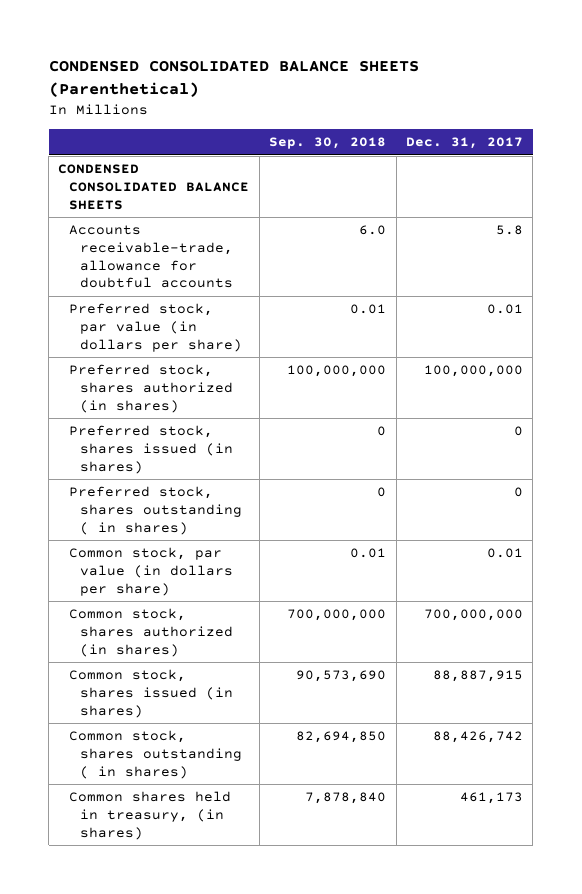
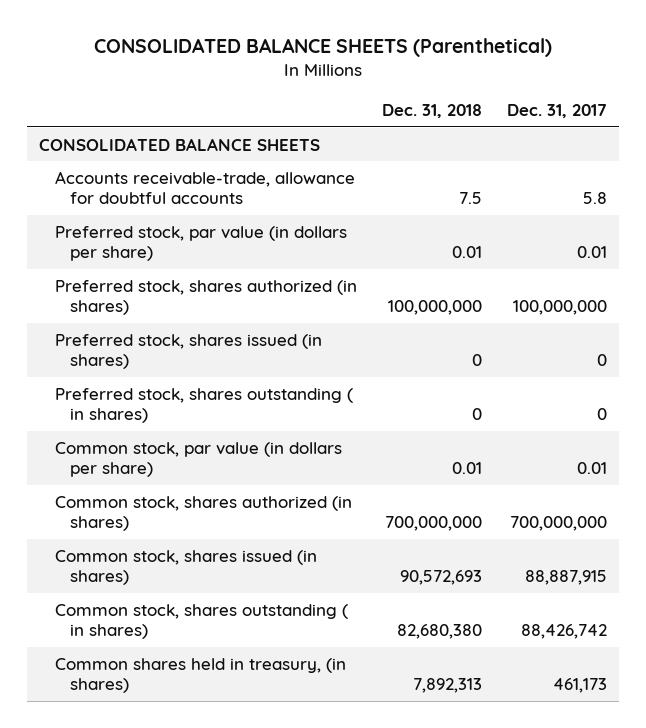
[48,60,419,98] CONDENSED CONSOLIDATED BALANCE SHEETS (Parenthetical) -> [94,38,553,58] CONSOLIDATED BALANCE SHEETS (Parenthetical)
[269,136,387,149] Sep. 30, 2018 -> none
none -> [381,104,482,119] Dec. 31, 2018
[58,164,250,210] CONDENSED CONSOLIDATED BALANCE SHEETS -> [39,137,321,151] CONSOLIDATED BALANCE SHEETS

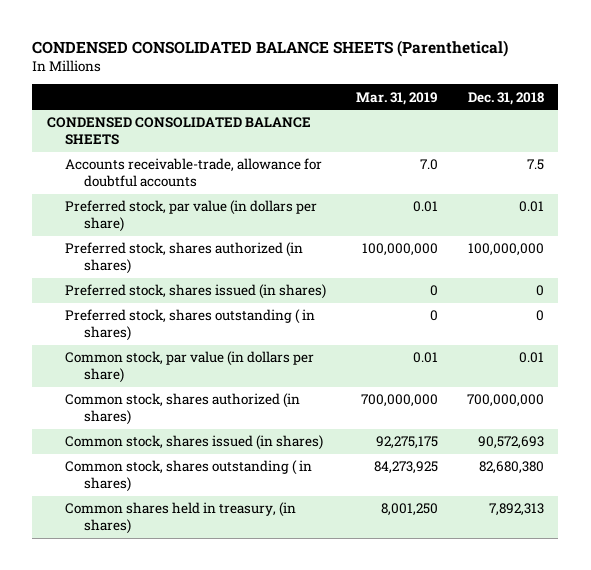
[94,38,553,58] CONSOLIDATED BALANCE SHEETS (Parenthetical) -> [32,40,509,58] CONDENSED CONSOLIDATED BALANCE SHEETS (Parenthetical)
[506,104,607,119] Dec. 31, 2017 -> none
none -> [355,91,438,105] Mar. 31, 2019
[39,137,321,151] CONSOLIDATED BALANCE SHEETS -> [47,117,312,146] CONDENSED CONSOLIDATED BALANCE SHEETS

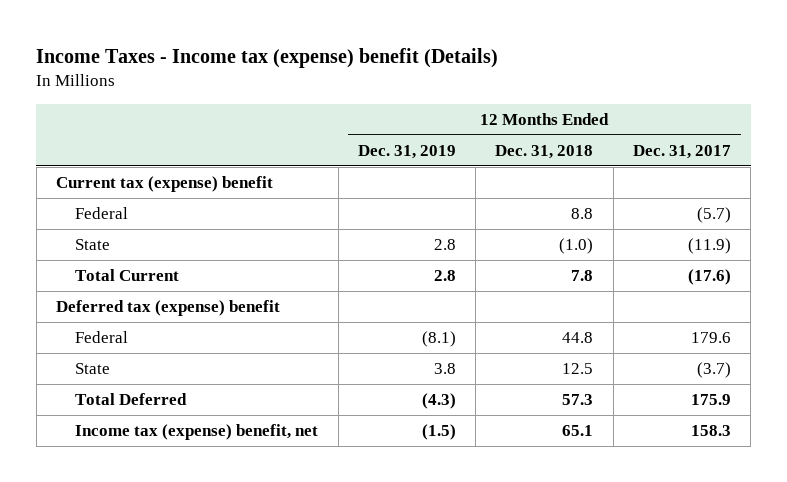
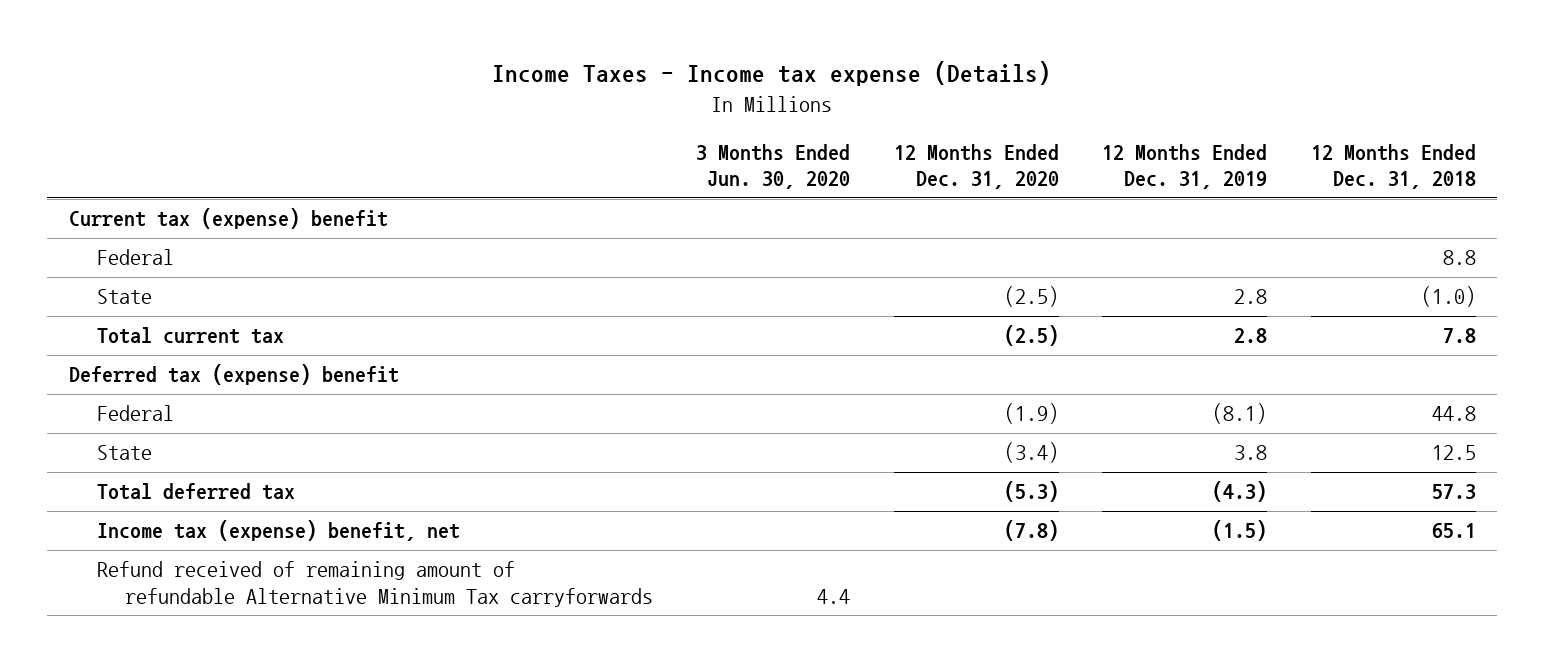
[36,48,499,69] Income Taxes - Income tax (expense) benefit (Details) -> [492,61,1052,87] Income Taxes - Income tax expense (Details)
[632,144,731,159] Dec. 31, 2017 -> none
none -> [696,143,851,190] 3 Months Ended Jun. 30, 2020
none -> [893,143,1059,190] 12 Months Ended Dec. 31, 2020
[75,269,180,282] Total Current -> [96,327,284,345] Total current tax
[75,393,188,406] Total Deferred -> [96,483,295,501] Total deferred tax
none -> [96,561,653,607] Refund received of remaining amount of refundable Alternative Minimum Tax carryforwards

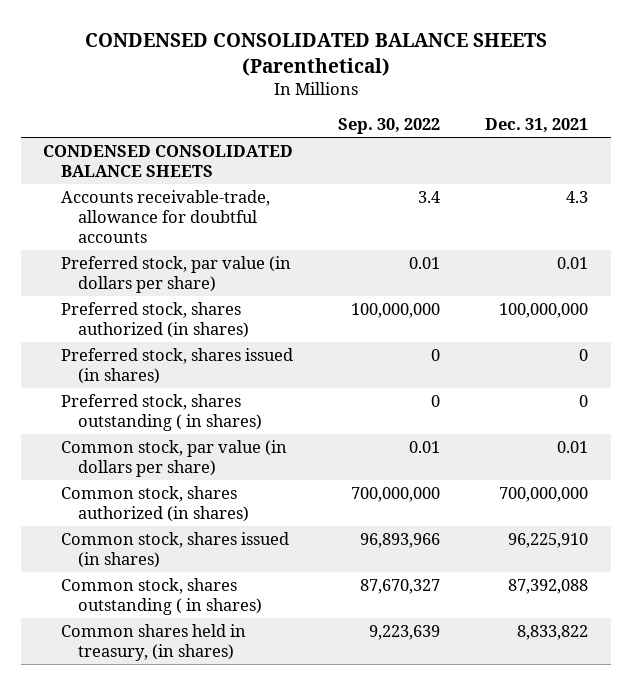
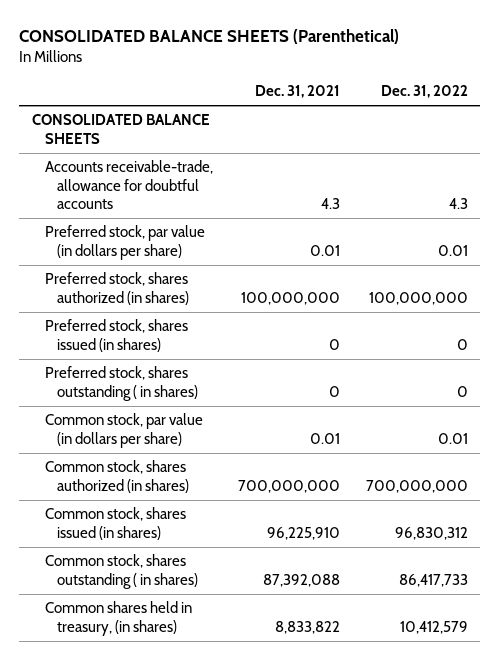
[84,32,547,76] CONDENSED CONSOLIDATED BALANCE SHEETS (Parenthetical) -> [19,29,400,45] CONSOLIDATED BALANCE SHEETS (Parenthetical)
[338,118,441,135] Sep. 30, 2022 -> none
none -> [380,85,468,99] Dec. 31, 2022
[43,144,294,177] CONDENSED CONSOLIDATED BALANCE SHEETS -> [31,114,210,144] CONSOLIDATED BALANCE SHEETS

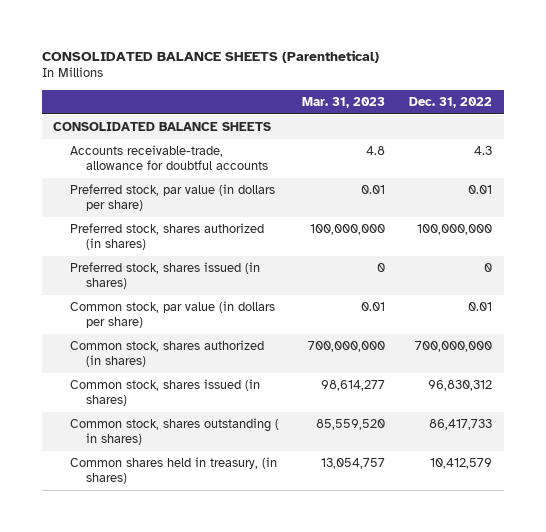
[255,85,341,99] Dec. 31, 2021 -> none
none -> [302,96,386,108] Mar. 31, 2023
[44,366,199,401] Preferred stock, shares outstanding ( in shares) -> none

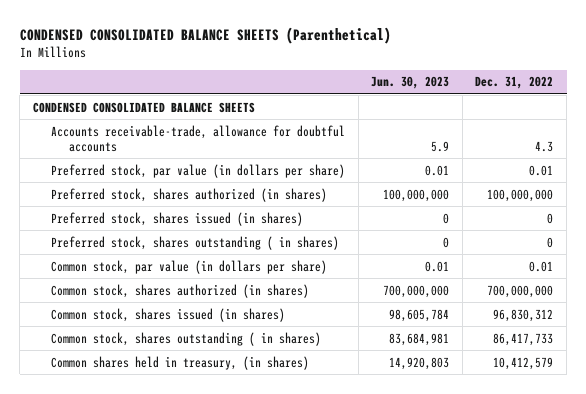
[41,49,379,63] CONSOLIDATED BALANCE SHEETS (Parenthetical) -> [19,26,391,44] CONDENSED CONSOLIDATED BALANCE SHEETS (Parenthetical)
[302,96,386,108] Mar. 31, 2023 -> none
none -> [371,76,450,90] Jun. 30, 2023
[53,122,272,132] CONSOLIDATED BALANCE SHEETS -> [32,101,255,113] CONDENSED CONSOLIDATED BALANCE SHEETS
none -> [50,235,339,250] Preferred stock, shares outstanding ( in shares)

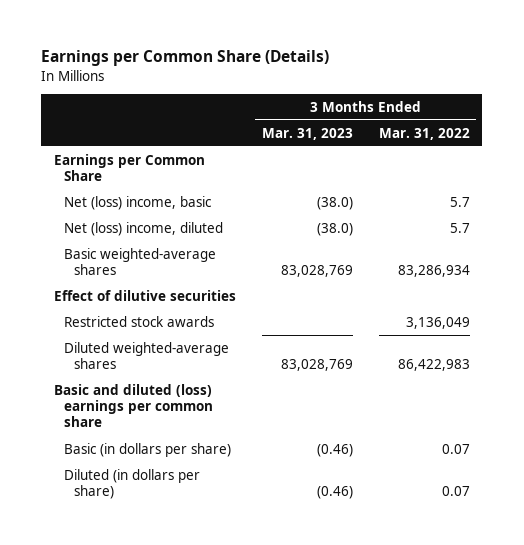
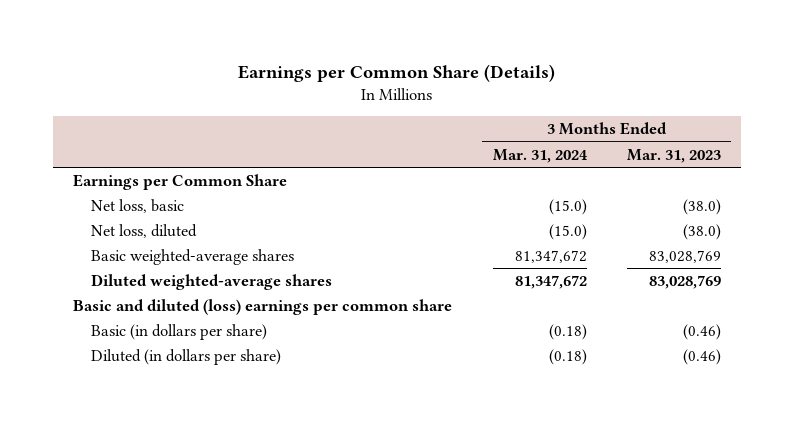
[378,127,470,140] Mar. 31, 2022 -> none
none -> [492,148,588,163] Mar. 31, 2024
[64,195,213,210] Net (loss) income, basic -> [90,198,184,213] Net loss, basic
[64,221,224,236] Net (loss) income, diluted -> [90,223,197,238] Net loss, diluted
[54,289,237,301] Effect of dilutive securities -> none
[64,315,215,327] Restricted stock awards -> none

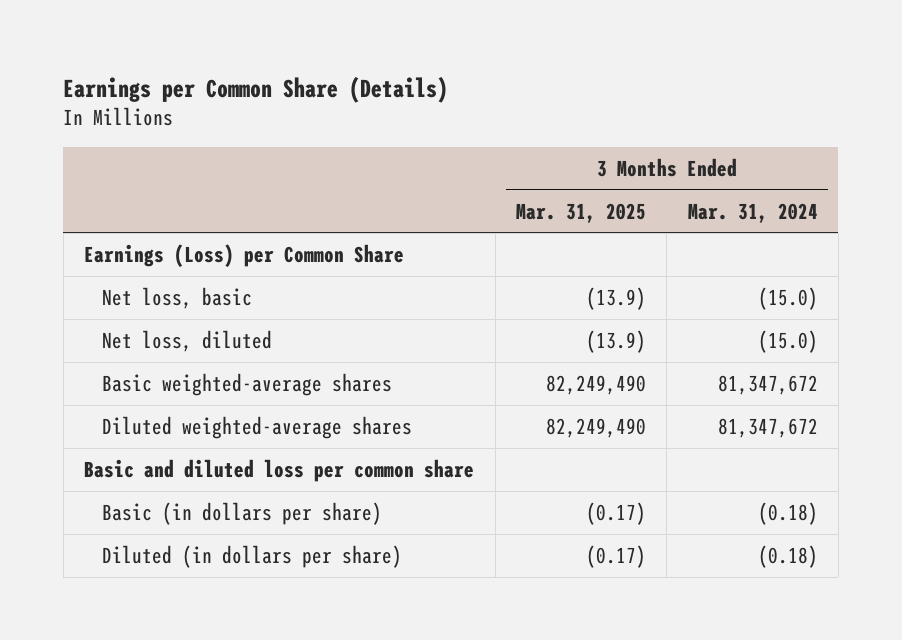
[627,148,722,163] Mar. 31, 2023 -> none
none -> [515,202,646,223] Mar. 31, 2025
[73,173,288,190] Earnings per Common Share -> [84,243,405,267] Earnings (Loss) per Common Share
[73,298,453,315] Basic and diluted (loss) earnings per common share -> [84,458,475,482] Basic and diluted loss per common share

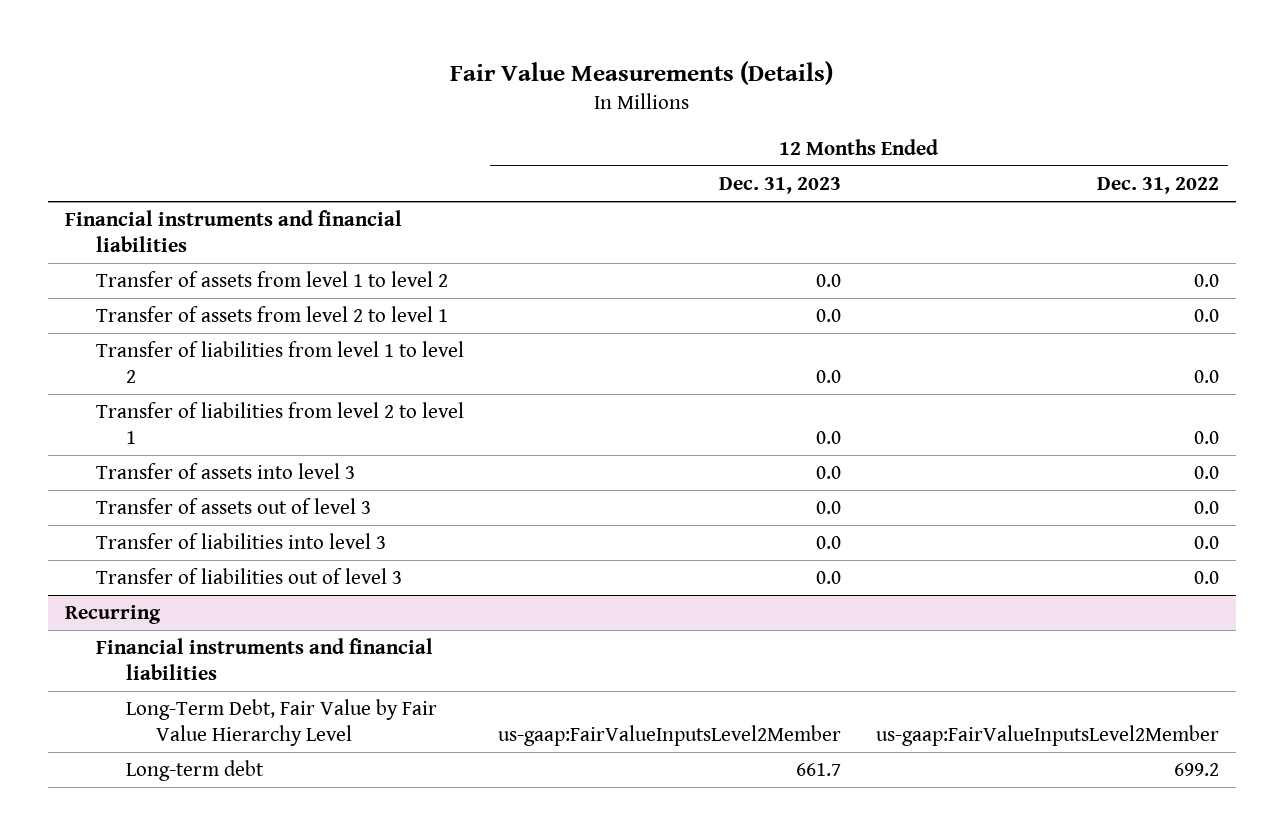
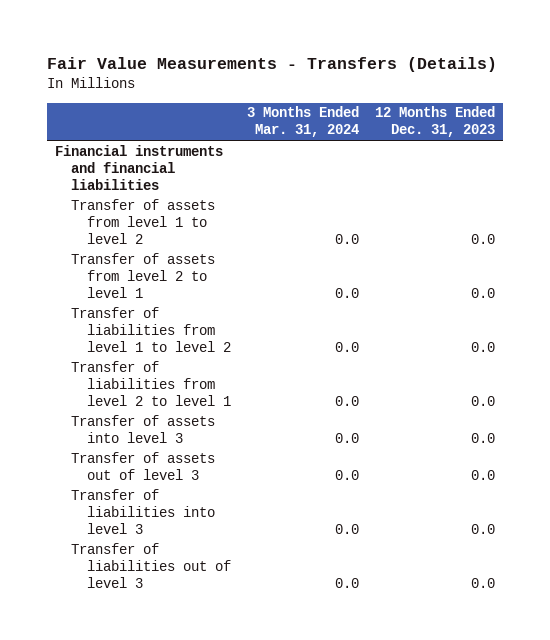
[450,60,834,85] Fair Value Measurements (Details) -> [47,57,498,73] Fair Value Measurements - Transfers (Details)
[1096,177,1219,195] Dec. 31, 2022 -> none
none -> [246,106,359,138] 3 Months Ended Mar. 31, 2024
[65,605,162,625] Recurring -> none
[95,638,433,680] Financial instruments and financial liabilities -> none
[125,699,437,746] Long-Term Debt, Fair Value by Fair Value Hierarchy Level -> none
[125,760,264,782] Long-term debt -> none

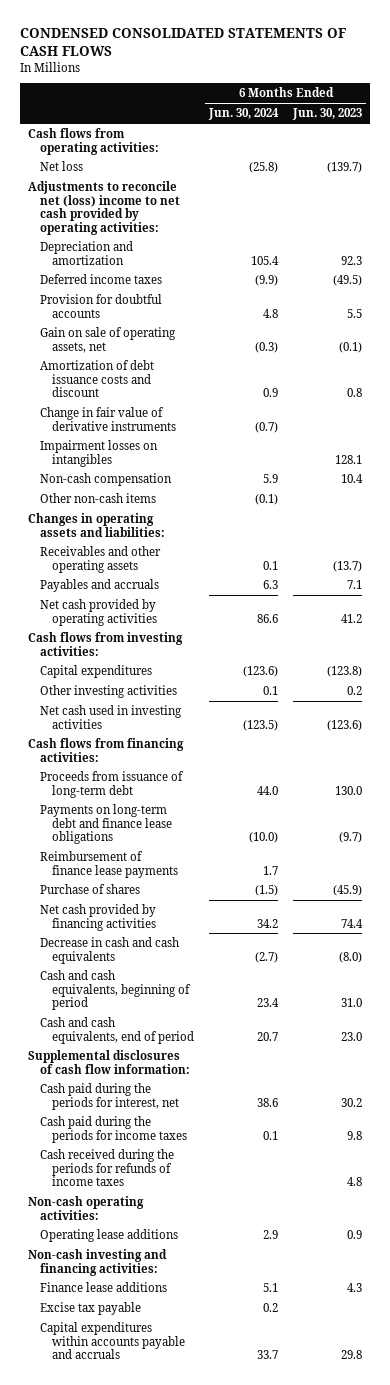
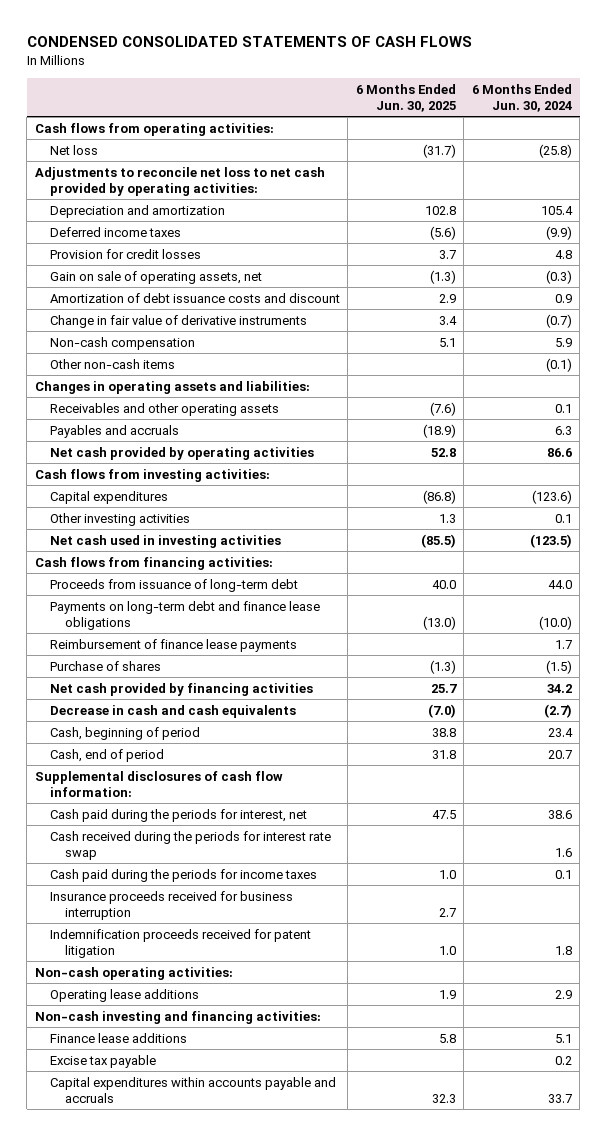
[292,108,363,121] Jun. 30, 2023 -> none
none -> [355,83,456,113] 6 Months Ended Jun. 30, 2025
[27,181,180,235] Adjustments to reconcile net (loss) income to net cash provided by operating activities: -> [34,166,325,197] Adjustments to reconcile net loss to net cash provided by operating activities:
[39,294,162,318] Provision for doubtful accounts -> none
none -> [49,248,201,259] Provision for credit losses
[39,440,158,467] Impairment losses on intangibles -> none
[39,970,191,1011] Cash and cash equivalents, beginning of period -> [49,726,200,740] Cash, beginning of period
[39,1017,194,1044] Cash and cash equivalents, end of period -> [49,748,164,762] Cash, end of period
none -> [49,830,331,861] Cash received during the periods for interest rate swap
[39,1149,174,1187] Cash received during the periods for refunds of income taxes -> none
none -> [49,890,293,921] Insurance proceeds received for business interruption
none -> [49,928,311,959] Indemnification proceeds received for patent litigation

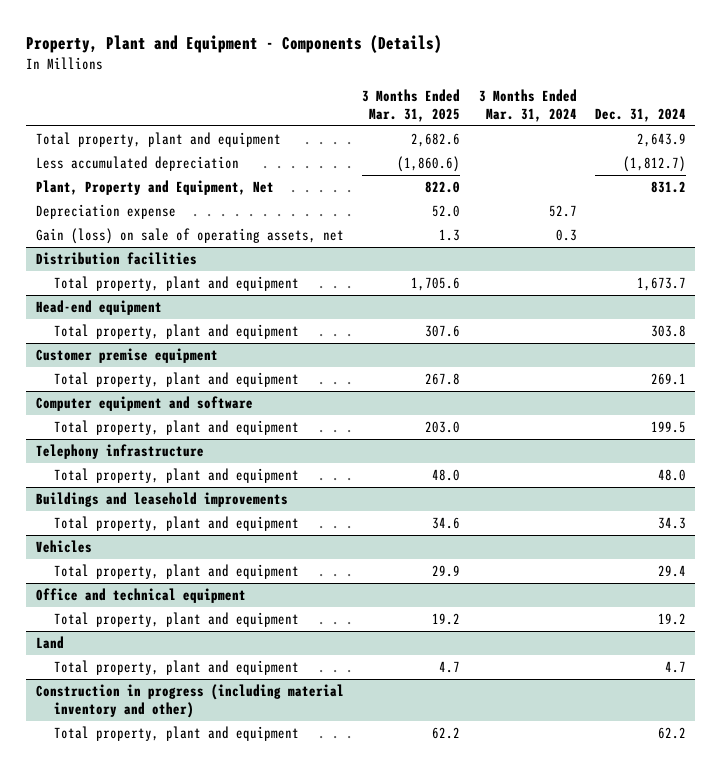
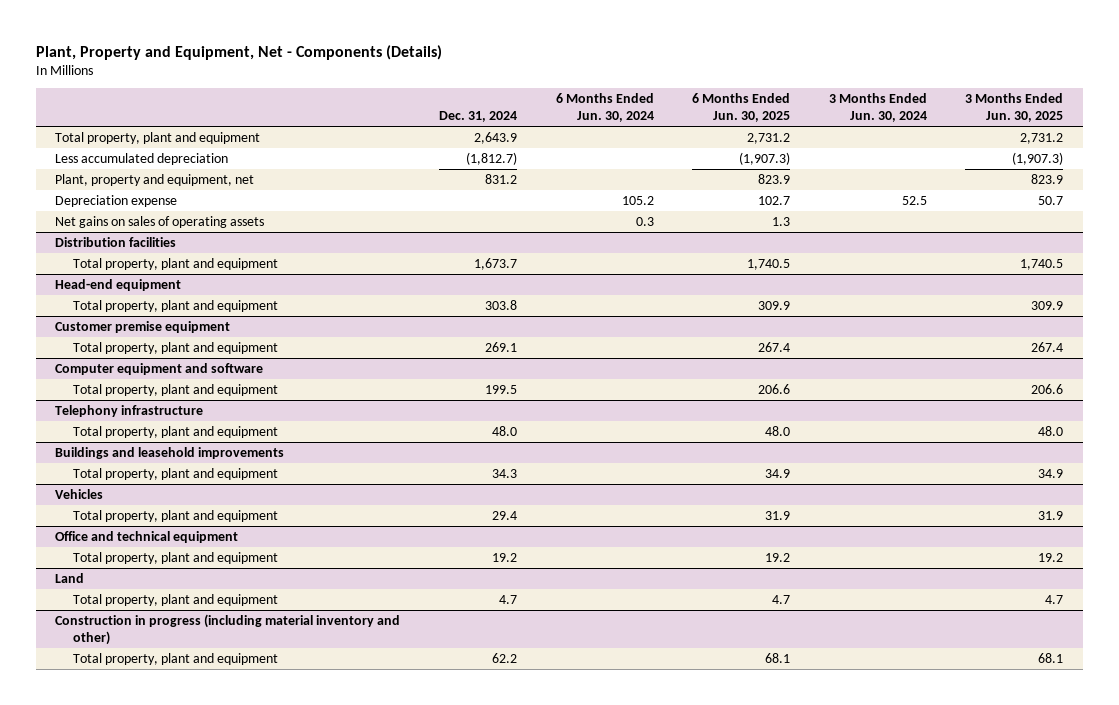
[26,35,443,54] Property, Plant and Equipment - Components (Details) -> [35,44,442,60] Plant, Property and Equipment, Net - Components (Details)
[362,89,461,122] 3 Months Ended Mar. 31, 2025 -> none
[478,89,577,122] 3 Months Ended Mar. 31, 2024 -> none
none -> [555,93,654,123] 6 Months Ended Jun. 30, 2024
none -> [692,93,791,123] 6 Months Ended Jun. 30, 2025
none -> [828,93,927,123] 3 Months Ended Jun. 30, 2024
none -> [965,93,1064,123] 3 Months Ended Jun. 30, 2025
[35,180,274,196] Plant, Property and Equipment, Net -> [55,173,255,186] Plant, property and equipment, net
[35,228,344,245] Gain (loss) on sale of operating assets, net -> [55,215,265,228] Net gains on sales of operating assets

